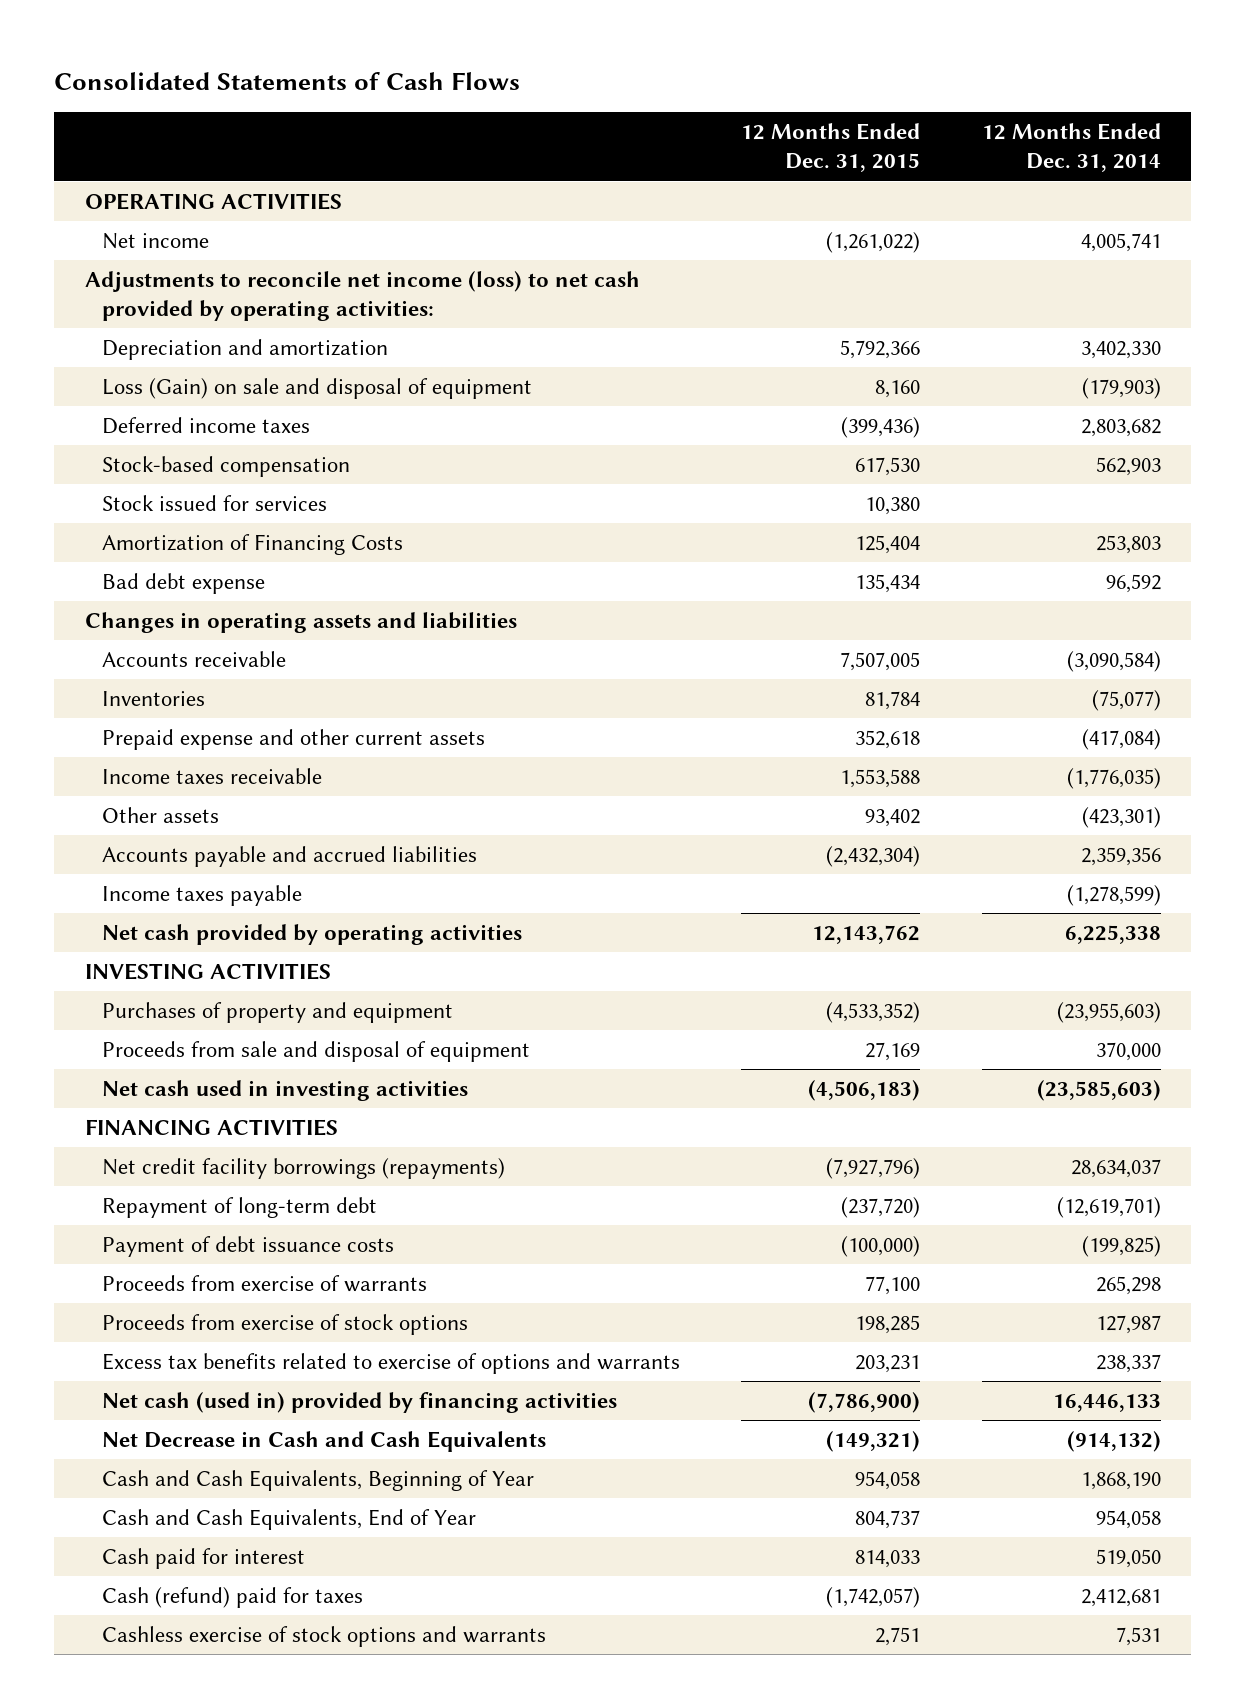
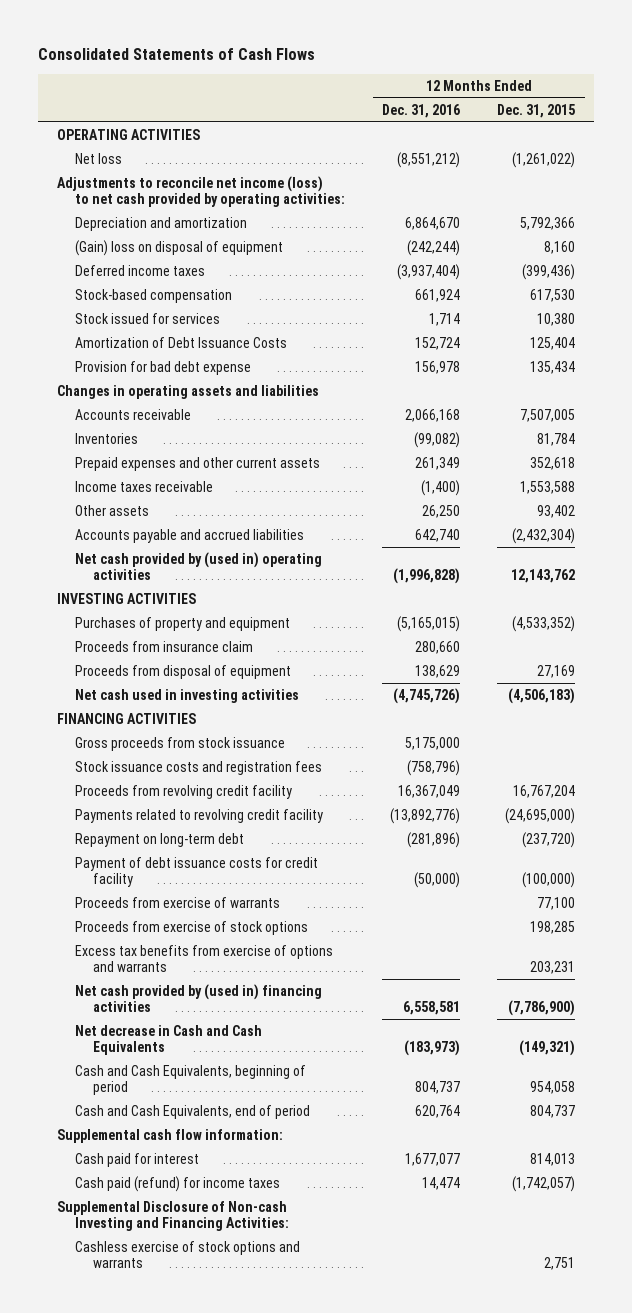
[981,123,1161,173] 12 Months Ended Dec. 31, 2014 -> none
none -> [382,103,461,118] Dec. 31, 2016
[102,232,210,249] Net income -> [74,152,122,164] Net loss
[102,377,533,399] Loss (Gain) on sale and disposal of equipment -> [74,239,283,256] (Gain) loss on disposal of equipment
[102,533,404,555] Amortization of Financing Costs -> [74,336,287,348] Amortization of Debt Issuance Costs
[102,572,266,594] Bad debt expense -> [74,360,251,375] Provision for bad debt expense
[102,728,486,750] Prepaid expense and other current assets -> [74,456,320,471] Prepaid expenses and other current assets
[102,884,303,906] Income taxes payable -> none
[102,923,523,945] Net cash provided by operating activities -> [74,551,322,581] Net cash provided by (used in) operating activities
none -> [74,640,253,652] Proceeds from insurance claim
[102,1040,531,1062] Proceeds from sale and disposal of equipment -> [74,664,291,679] Proceeds from disposal of equipment
[102,1157,506,1179] Net credit facility borrowings (repayments) -> none
none -> [74,736,285,751] Gross proceeds from stock issuance
none -> [74,760,322,775] Stock issuance costs and registration fees
none -> [74,784,292,799] Proceeds from revolving credit facility
none -> [74,808,323,823] Payments related to revolving credit facility
[102,1196,378,1218] Repayment of long-term debt -> [74,832,244,847] Repayment on long-term debt
[102,1235,395,1257] Payment of debt issuance costs -> [74,856,318,888] Payment of debt issuance costs for credit facility
[102,1352,681,1374] Excess tax benefits related to exercise of options and warrants -> [74,944,333,973] Excess tax benefits from exercise of options and warrants
[102,1391,618,1413] Net cash (used in) provided by financing activities -> [74,983,322,1013] Net cash provided by (used in) financing activities
[102,1430,547,1452] Net Decrease in Cash and Cash Equivalents -> [74,1024,262,1056] Net decrease in Cash and Cash Equivalents
[102,1469,535,1491] Cash and Cash Equivalents, Beginning of Year -> [74,1064,306,1096] Cash and Cash Equivalents, beginning of period
[102,1508,477,1530] Cash and Cash Equivalents, End of Year -> [74,1104,310,1119] Cash and Cash Equivalents, end of period
none -> [56,1128,283,1143] Supplemental cash flow information:
[855,1549,921,1568] 814,033 -> [530,1152,576,1166] 814,013
[102,1586,364,1608] Cash (refund) paid for taxes -> [74,1175,280,1192] Cash paid (refund) for income taxes
none -> [56,1200,289,1232] Supplemental Disclosure of Non-cash Investing and Financing Activities:

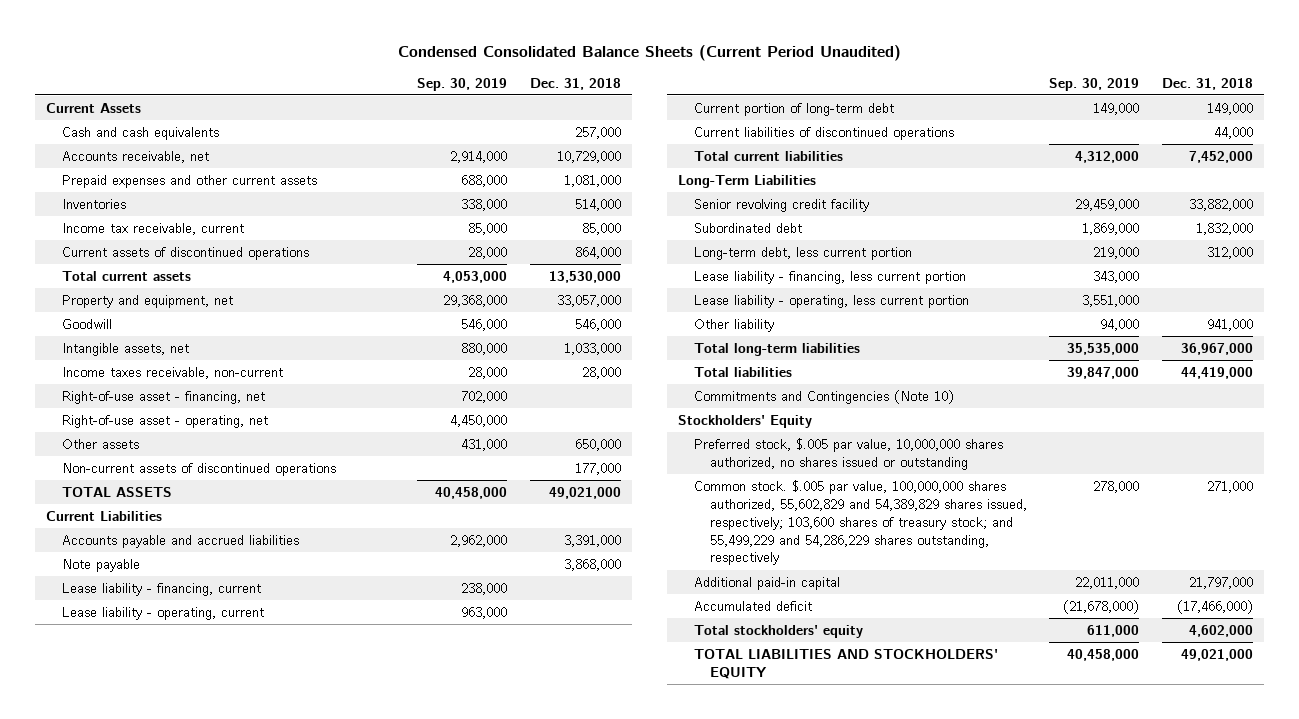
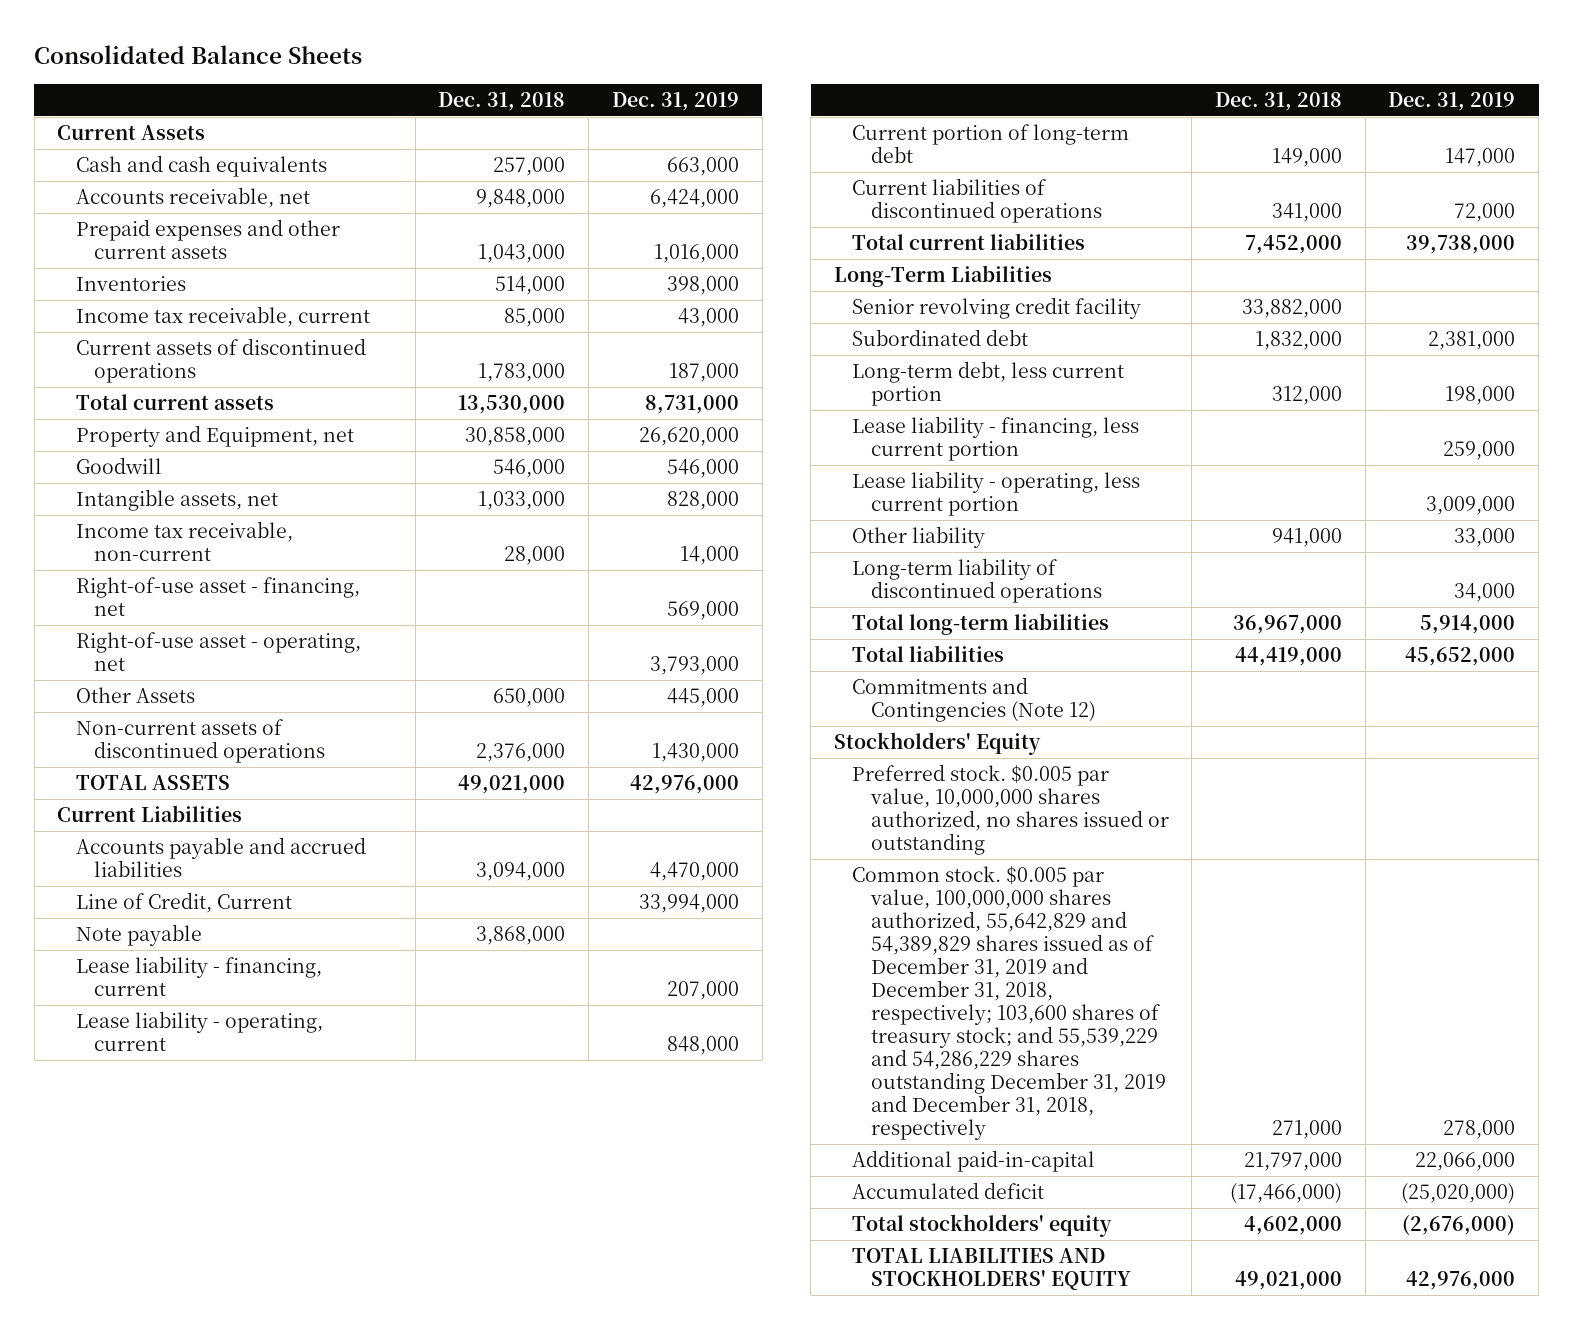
[397,44,901,61] Condensed Consolidated Balance Sheets (Current Period Unaudited) -> [34,45,363,65] Consolidated Balance Sheets
[417,77,508,91] Sep. 30, 2019 -> none
none -> [611,91,739,111] Dec. 31, 2019
[556,150,621,163] 10,729,000 -> [476,189,566,209] 9,848,000
[563,174,621,187] 1,081,000 -> [478,244,566,264] 1,043,000
[574,246,621,259] 864,000 -> [478,363,566,383] 1,783,000
[61,294,233,308] Property and equipment, net -> [75,425,354,448] Property and Equipment, net
[556,294,621,307] 33,057,000 -> [465,427,566,447] 30,858,000
[61,366,283,379] Income taxes receivable, non-current -> [75,521,293,562] Income tax receivable, non-current
[61,438,139,449] Other assets -> [75,687,195,704] Other Assets
[574,462,621,475] 177,000 -> [476,743,566,763] 2,376,000
[563,534,621,547] 3,391,000 -> [476,862,566,882] 3,094,000
none -> [75,892,292,914] Line of Credit, Current
[1213,126,1253,139] 44,000 -> [1271,203,1342,223] 341,000
none -> [852,558,1102,604] Long-term liability of discontinued operations
[694,389,955,404] Commitments and Contingencies (Note 10) -> [852,677,1096,723] Commitments and Contingencies (Note 12)
[694,437,1004,470] Preferred stock, $.005 par value, 10,000,000 shares authorized, no shares issued or outstanding -> [852,764,1169,856] Preferred stock. $0.005 par value, 10,000,000 shares authorized, no shares issued or outstanding
[694,479,1027,566] Common stock. $.005 par value, 100,000,000 shares authorized, 55,602,829 and 54,389,829 shares issued, respectively; 103,600 shares of treasury stock; and 55,499,229 and 54,286,229 shares outstanding, respectively -> [852,866,1166,1141] Common stock. $0.005 par value, 100,000,000 shares authorized, 55,642,829 and 54,389,829 shares issued as of December 31, 2019 and December 31, 2018, respectively; 103,600 shares of treasury stock; and 55,539,229 and 54,286,229 shares outstanding December 31, 2019 and December 31, 2018, respectively
[694,576,841,590] Additional paid-in capital -> [852,1150,1096,1173] Additional paid-in-capital

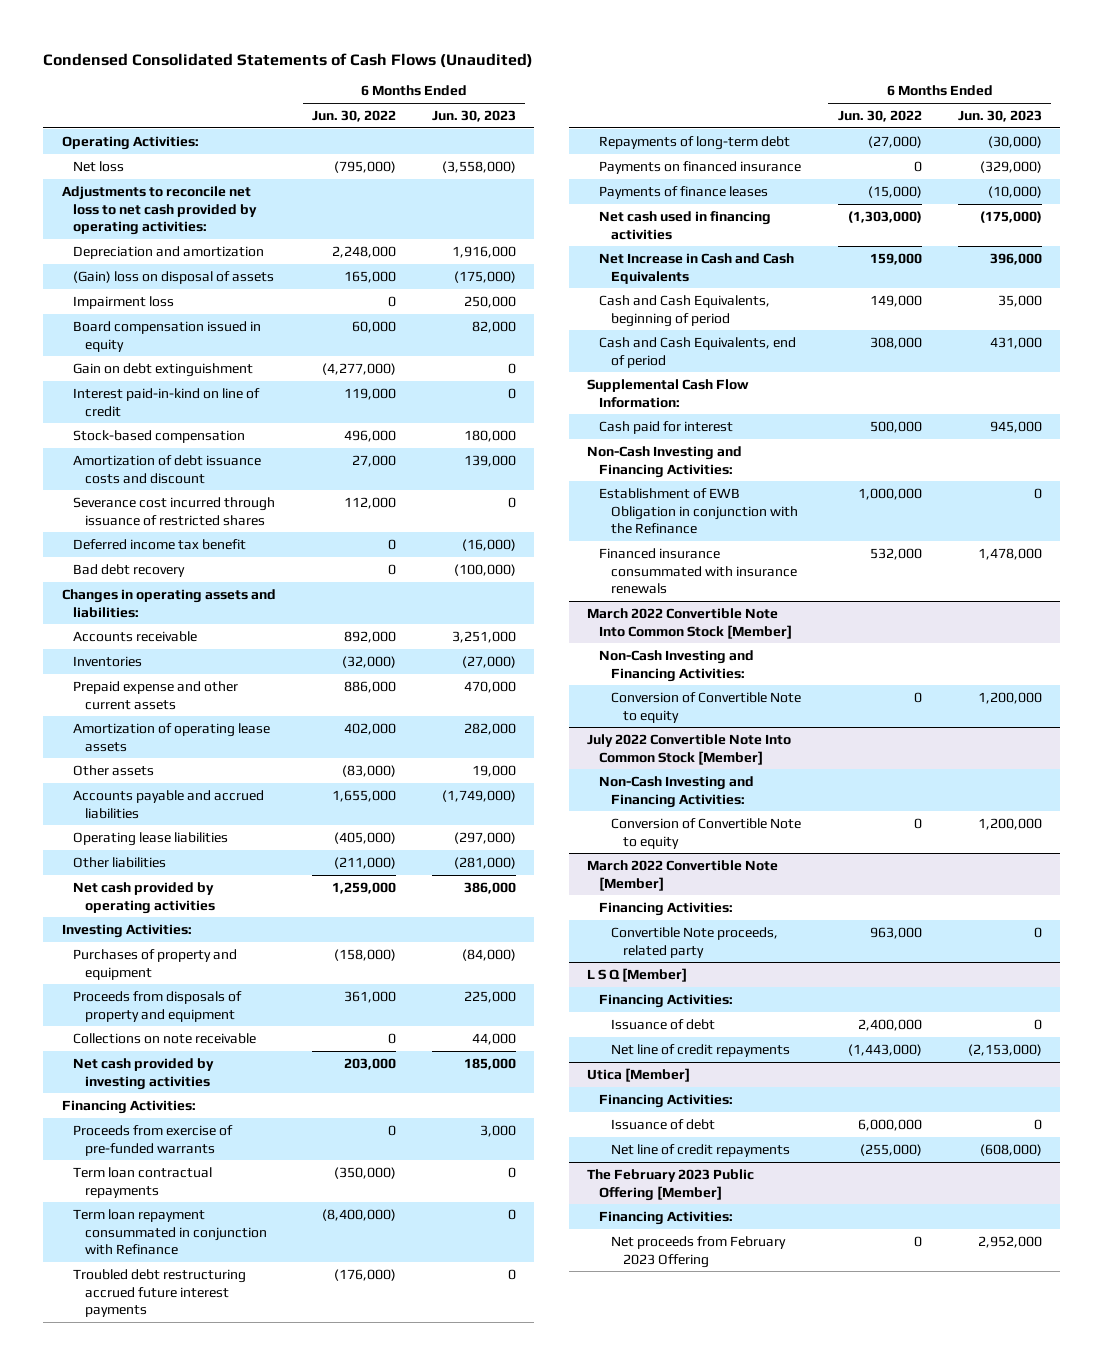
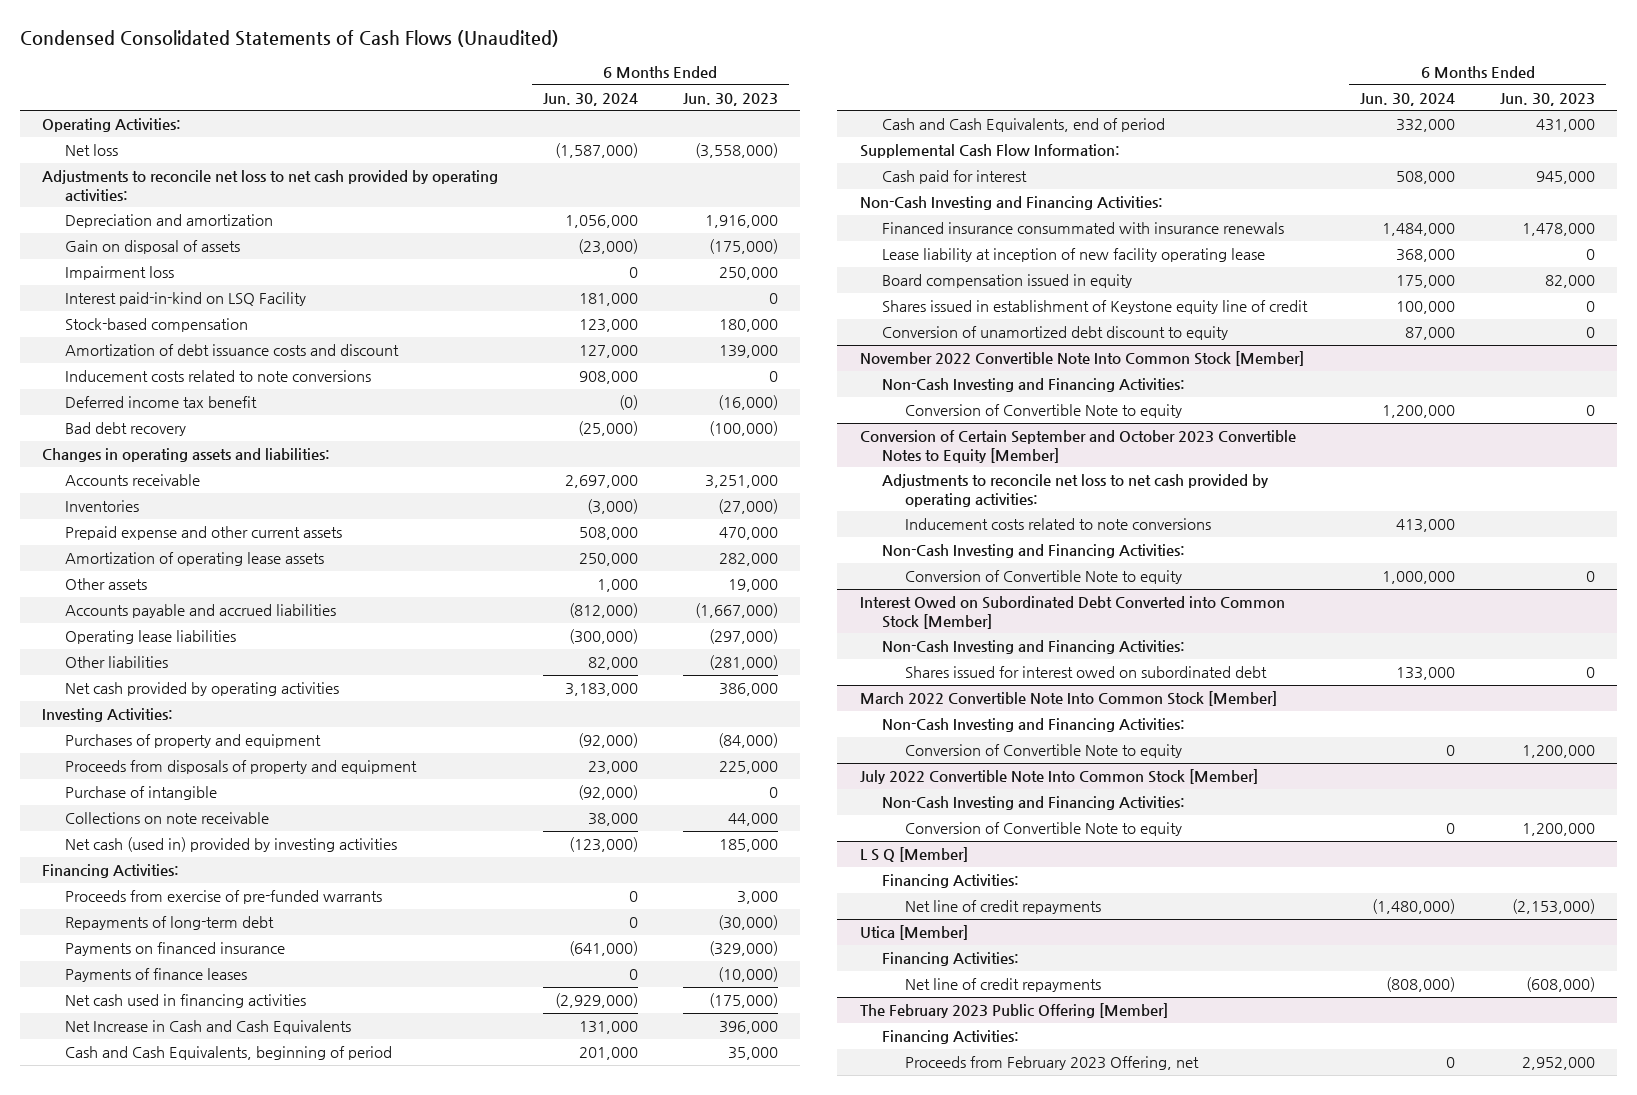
[311,109,396,122] Jun. 30, 2022 -> none
none -> [543,92,639,106] Jun. 30, 2024
[73,270,275,284] (Gain) loss on disposal of assets -> [65,240,241,255] Gain on disposal of assets
[73,362,254,377] Gain on debt extinguishment -> none
[73,387,261,417] Interest paid-in-kind on line of credit -> [65,292,307,307] Interest paid-in-kind on LSQ Facility
[73,496,276,526] Severance cost incurred through issuance of restricted shares -> none
none -> [65,370,372,383] Inducement costs related to note conversions
[442,789,517,802] (1,749,000) -> [694,603,778,619] (1,667,000)
none -> [65,786,218,801] Purchase of intangible
[73,1057,215,1090] Net cash provided by investing activities -> [65,837,398,853] Net cash (used in) provided by investing activities
[73,1166,213,1198] Term loan contractual repayments -> none
[73,1208,268,1256] Term loan repayment consummated in conjunction with Refinance -> none
[73,1268,247,1318] Troubled debt restructuring accrued future interest payments -> none
[599,487,799,535] Establishment of EWB Obligation in conjunction with the Refinance -> none
none -> [882,248,1266,263] Lease liability at inception of new facility operating lease
[73,320,262,352] Board compensation issued in equity -> [882,274,1133,289] Board compensation issued in equity
none -> [882,300,1309,315] Shares issued in establishment of Keystone equity line of credit
none -> [882,326,1229,341] Conversion of unamortized debt discount to equity
none -> [859,351,1304,367] November 2022 Convertible Note Into Common Stock [Member]
none -> [882,378,1186,393] Non-Cash Investing and Financing Activities:
none -> [904,404,1182,419] Conversion of Convertible Note to equity
none -> [859,430,1296,463] Conversion of Certain September and October 2023 Convertible Notes to Equity [Member]
none -> [882,474,1270,507] Adjustments to reconcile net loss to net cash provided by operating activities:
none -> [904,518,1211,531] Inducement costs related to note conversions
none -> [882,544,1186,559] Non-Cash Investing and Financing Activities:
none -> [904,570,1182,585] Conversion of Convertible Note to equity
none -> [859,596,1285,629] Interest Owed on Subordinated Debt Converted into Common Stock [Member]
none -> [882,640,1186,655] Non-Cash Investing and Financing Activities:
none -> [904,666,1267,679] Shares issued for interest owed on subordinated debt
[587,859,779,891] March 2022 Convertible Note [Member] -> none
[599,901,734,916] Financing Activities: -> none
[611,926,779,958] Convertible Note proceeds, related party -> none
[611,1018,716,1030] Issuance of debt -> none
[611,1118,716,1130] Issuance of debt -> none
[611,1235,787,1268] Net proceeds from February 2023 Offering -> [904,1056,1199,1071] Proceeds from February 2023 Offering, net

